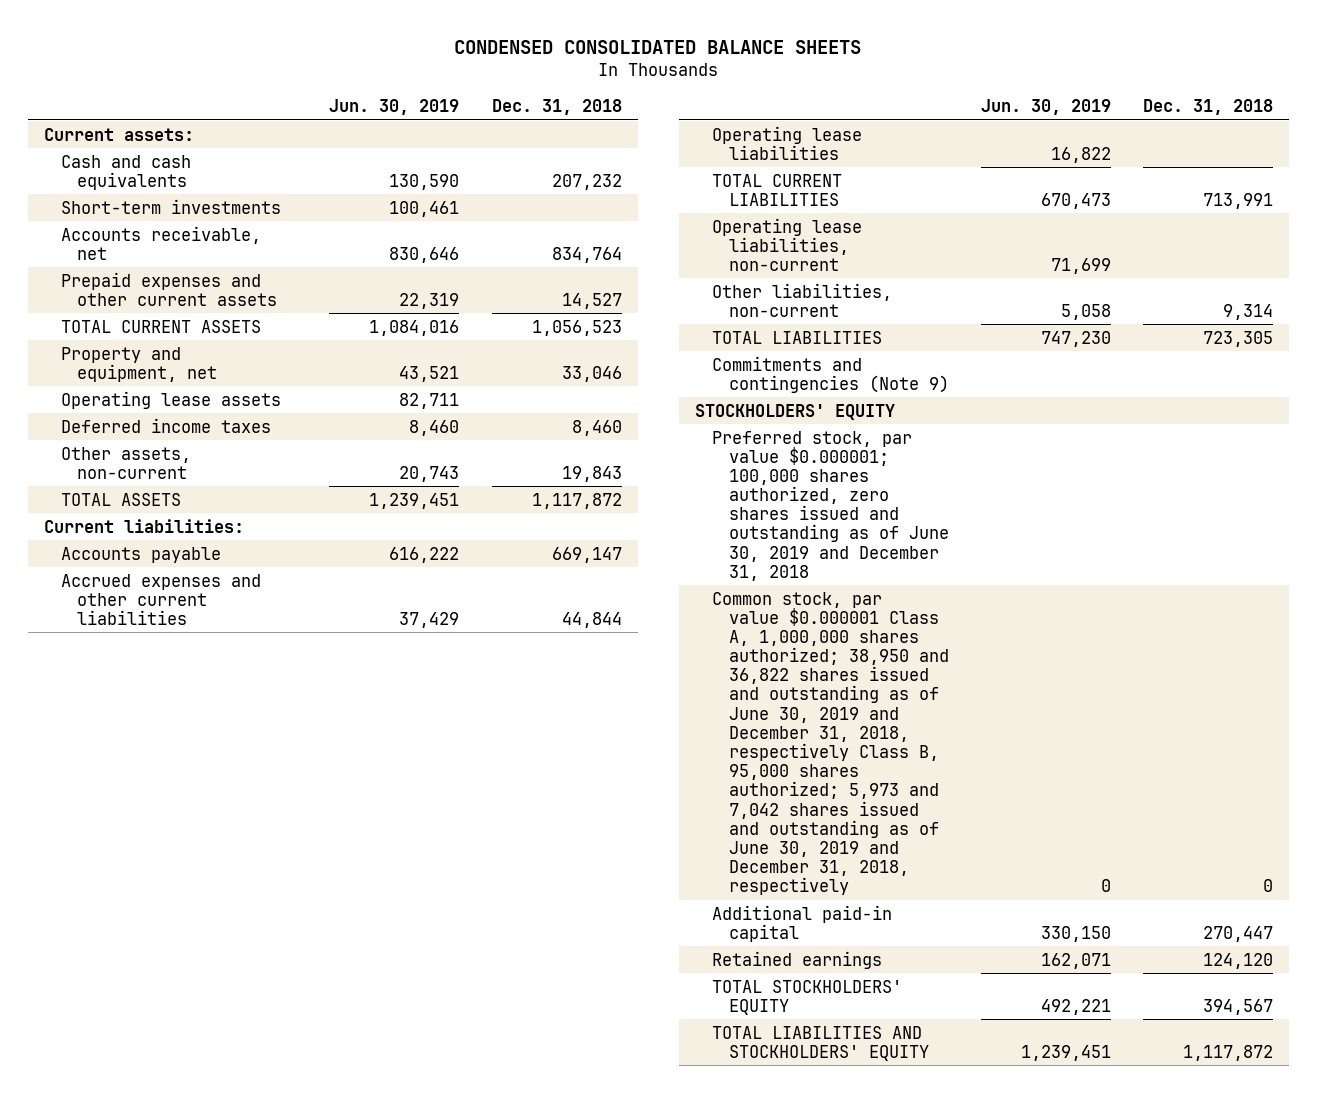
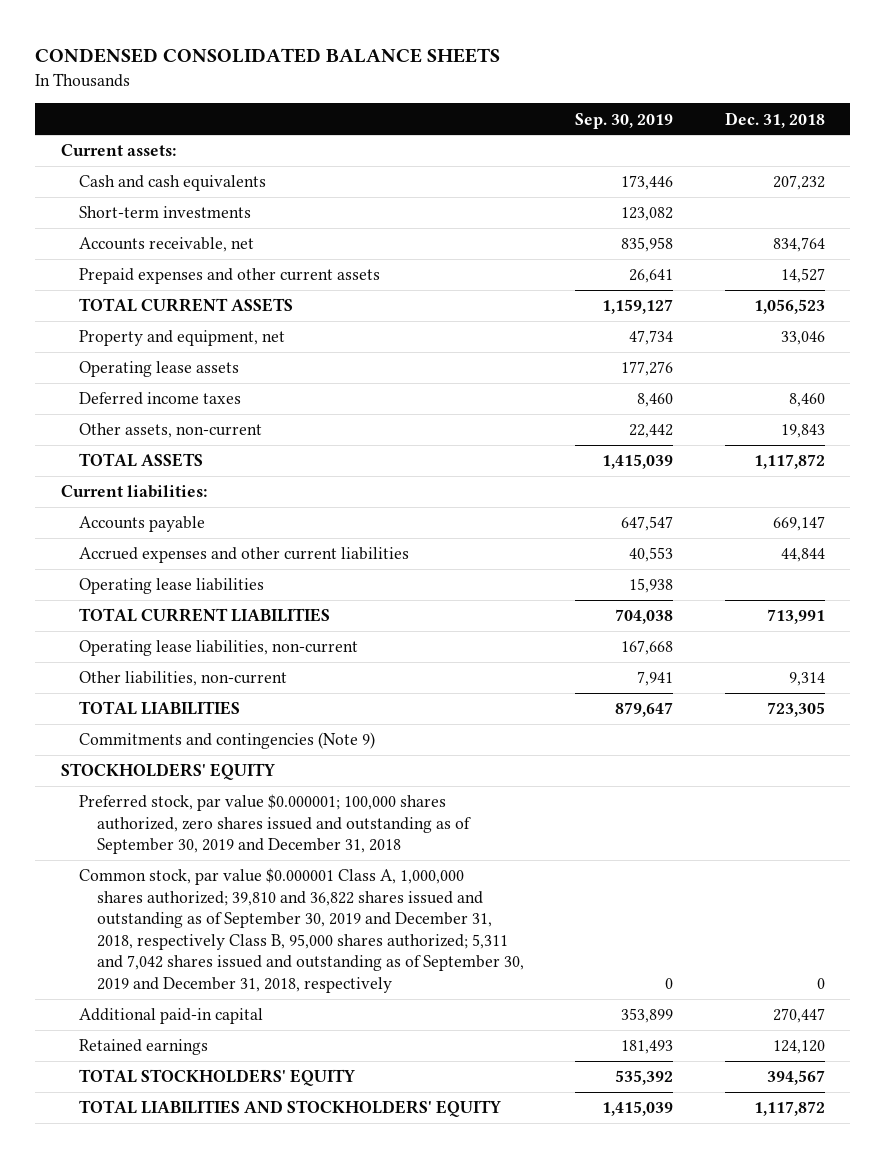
[329,99,460,116] Jun. 30, 2019 -> none
none -> [575,112,674,129] Sep. 30, 2019
[711,430,949,581] Preferred stock, par value $0.000001; 100,000 shares authorized, zero shares issued and outstanding as of June 30, 2019 and December 31, 2018 -> [79,794,472,855] Preferred stock, par value $0.000001; 100,000 shares authorized, zero shares issued and outstanding as of September 30, 2019 and December 31, 2018
[711,591,949,896] Common stock, par value $0.000001 Class A, 1,000,000 shares authorized; 38,950 and 36,822 shares issued and outstanding as of June 30, 2019 and December 31, 2018, respectively Class B, 95,000 shares authorized; 5,973 and 7,042 shares issued and outstanding as of June 30, 2019 and December 31, 2018, respectively -> [79,868,525,993] Common stock, par value $0.000001 Class A, 1,000,000 shares authorized; 39,810 and 36,822 shares issued and outstanding as of September 30, 2019 and December 31, 2018, respectively Class B, 95,000 shares authorized; 5,311 and 7,042 shares issued and outstanding as of September 30, 2019 and December 31, 2018, respectively

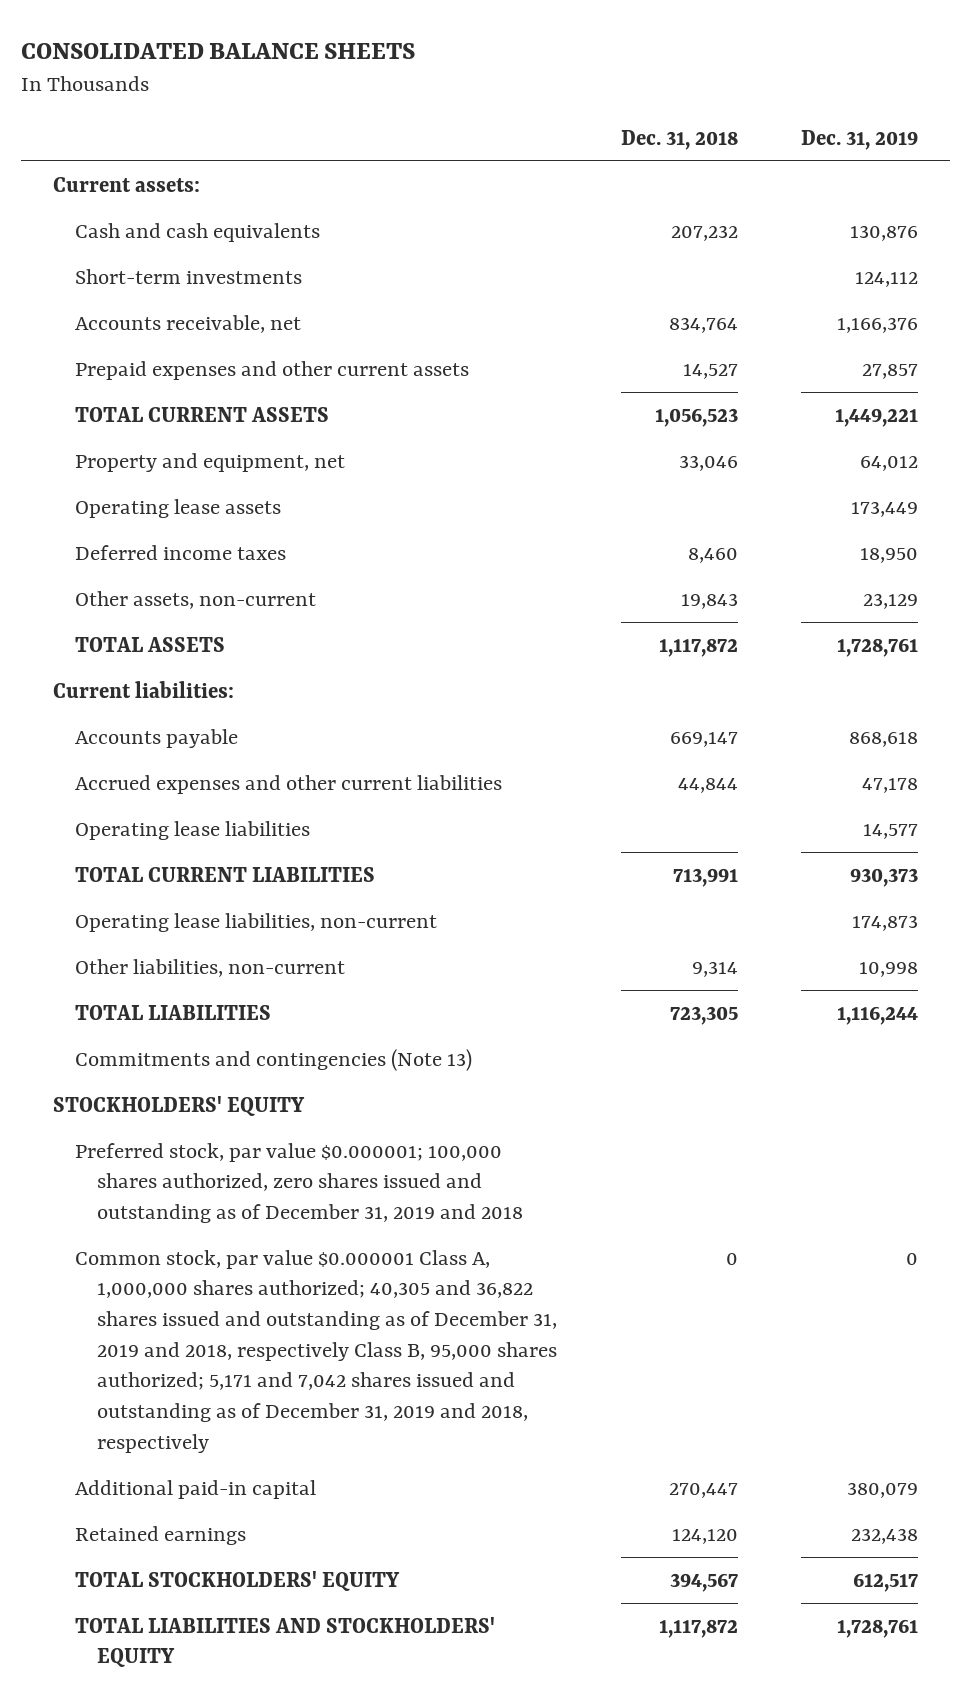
[35,48,501,64] CONDENSED CONSOLIDATED BALANCE SHEETS -> [21,42,416,59] CONSOLIDATED BALANCE SHEETS
[575,112,674,129] Sep. 30, 2019 -> none
none -> [801,129,919,150] Dec. 31, 2019
[79,732,376,750] Commitments and contingencies (Note 9) -> [75,1048,473,1071] Commitments and contingencies (Note 13)
[79,794,472,855] Preferred stock, par value $0.000001; 100,000 shares authorized, zero shares issued and outstanding as of September 30, 2019 and December 31, 2018 -> [75,1142,523,1224] Preferred stock, par value $0.000001; 100,000 shares authorized, zero shares issued and outstanding as of December 31, 2019 and 2018
[79,868,525,993] Common stock, par value $0.000001 Class A, 1,000,000 shares authorized; 39,810 and 36,822 shares issued and outstanding as of September 30, 2019 and December 31, 2018, respectively Class B, 95,000 shares authorized; 5,311 and 7,042 shares issued and outstanding as of September 30, 2019 and December 31, 2018, respectively -> [75,1249,557,1453] Common stock, par value $0.000001 Class A, 1,000,000 shares authorized; 40,305 and 36,822 shares issued and outstanding as of December 31, 2019 and 2018, respectively Class B, 95,000 shares authorized; 5,171 and 7,042 shares issued and outstanding as of December 31, 2019 and 2018, respectively

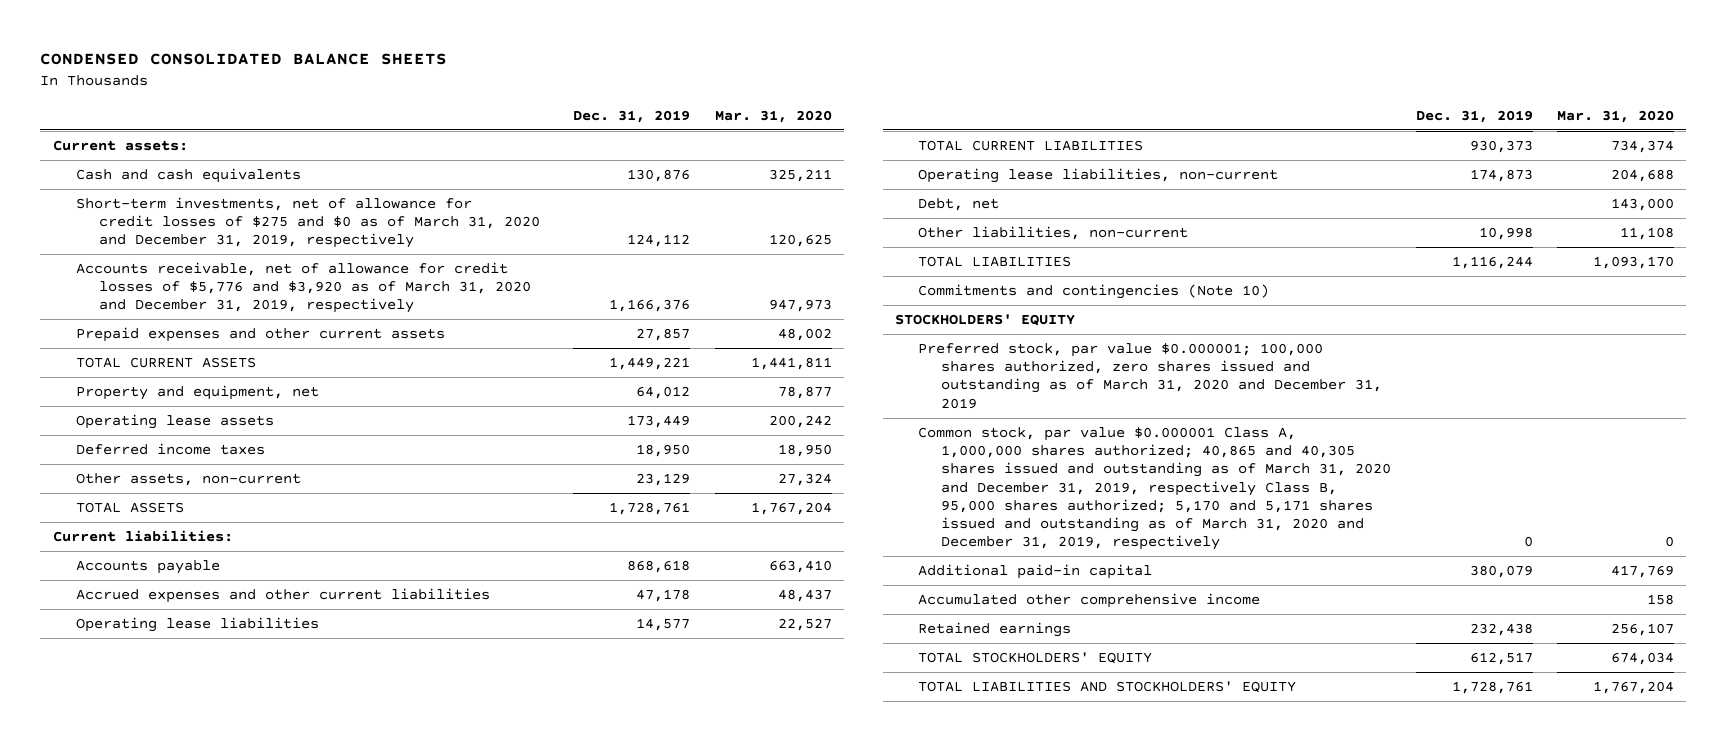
[21,42,416,59] CONSOLIDATED BALANCE SHEETS -> [40,53,448,66] CONDENSED CONSOLIDATED BALANCE SHEETS
[620,129,738,150] Dec. 31, 2018 -> none
none -> [714,109,832,123] Mar. 31, 2020
[75,268,303,284] Short-term investments -> [75,197,541,249] Short-term investments, net of allowance for credit losses of $275 and $0 as of March 31, 2020 and December 31, 2019, respectively
[75,314,302,333] Accounts receivable, net -> [75,262,532,314] Accounts receivable, net of allowance for credit losses of $5,776 and $3,920 as of March 31, 2020 and December 31, 2019, respectively
none -> [918,198,1000,212] Debt, net
[75,1048,473,1071] Commitments and contingencies (Note 13) -> [918,284,1270,300] Commitments and contingencies (Note 10)
[75,1142,523,1224] Preferred stock, par value $0.000001; 100,000 shares authorized, zero shares issued and outstanding as of December 31, 2019 and 2018 -> [918,343,1383,409] Preferred stock, par value $0.000001; 100,000 shares authorized, zero shares issued and outstanding as of March 31, 2020 and December 31, 2019
[75,1249,557,1453] Common stock, par value $0.000001 Class A, 1,000,000 shares authorized; 40,305 and 36,822 shares issued and outstanding as of December 31, 2019 and 2018, respectively Class B, 95,000 shares authorized; 5,171 and 7,042 shares issued and outstanding as of December 31, 2019 and 2018, respectively -> [918,427,1392,551] Common stock, par value $0.000001 Class A, 1,000,000 shares authorized; 40,865 and 40,305 shares issued and outstanding as of March 31, 2020 and December 31, 2019, respectively Class B, 95,000 shares authorized; 5,170 and 5,171 shares issued and outstanding as of March 31, 2020 and December 31, 2019, respectively
none -> [918,593,1261,609] Accumulated other comprehensive income

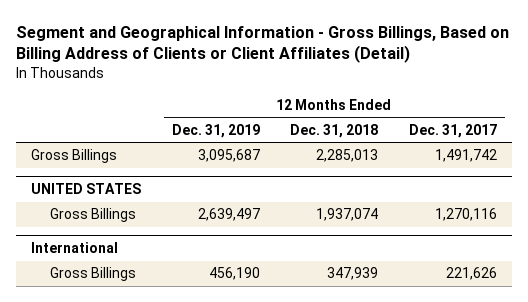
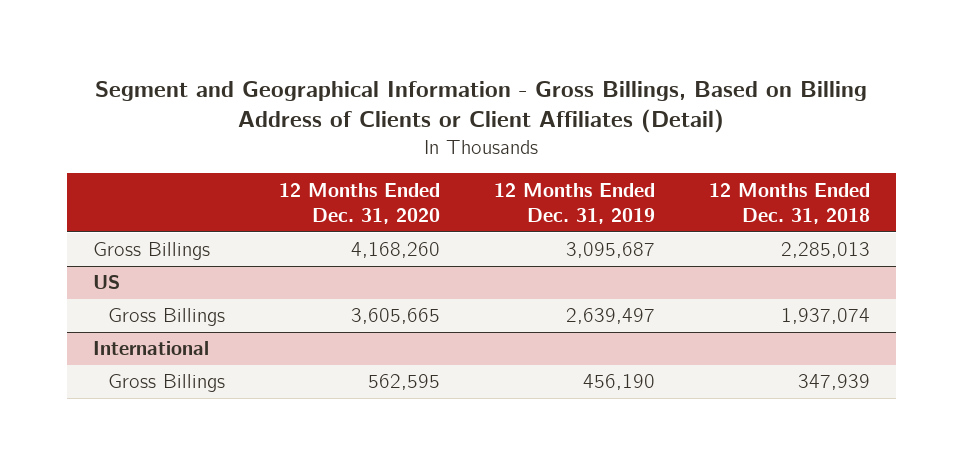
[408,123,497,138] Dec. 31, 2017 -> none
none -> [278,182,440,224] 12 Months Ended Dec. 31, 2020
[31,183,142,195] UNITED STATES -> [93,275,121,290] US

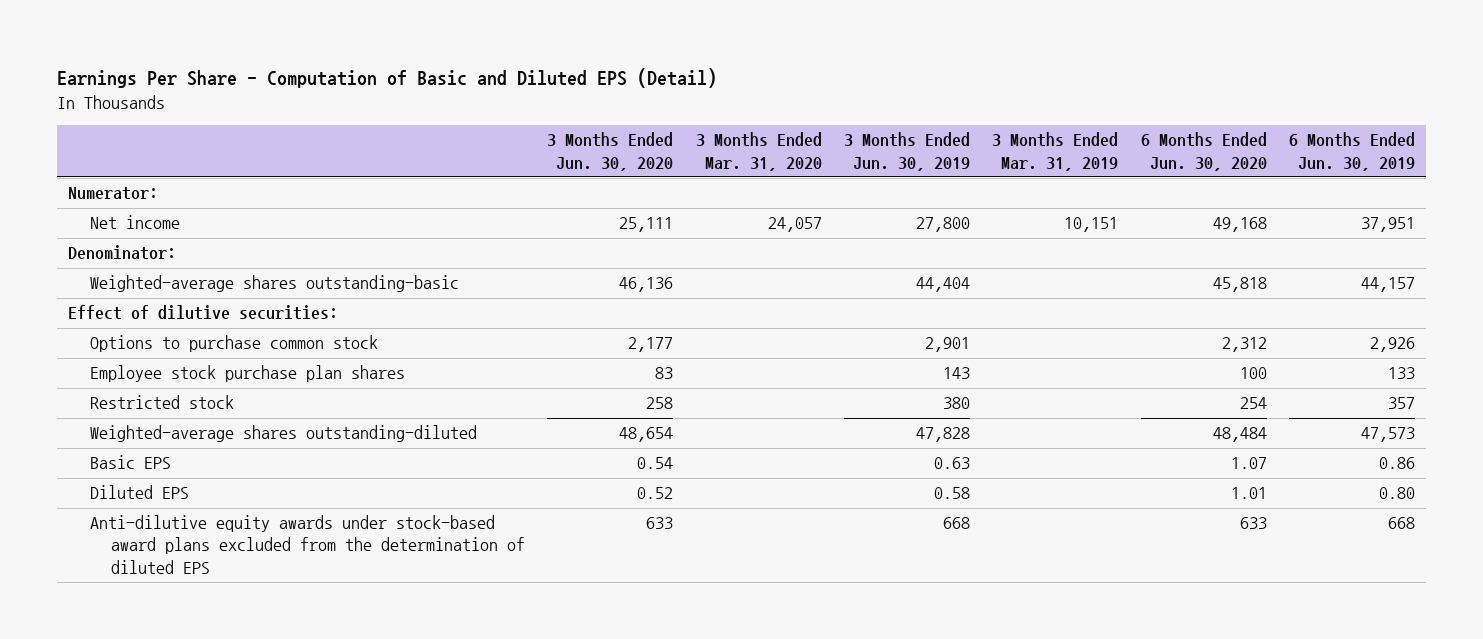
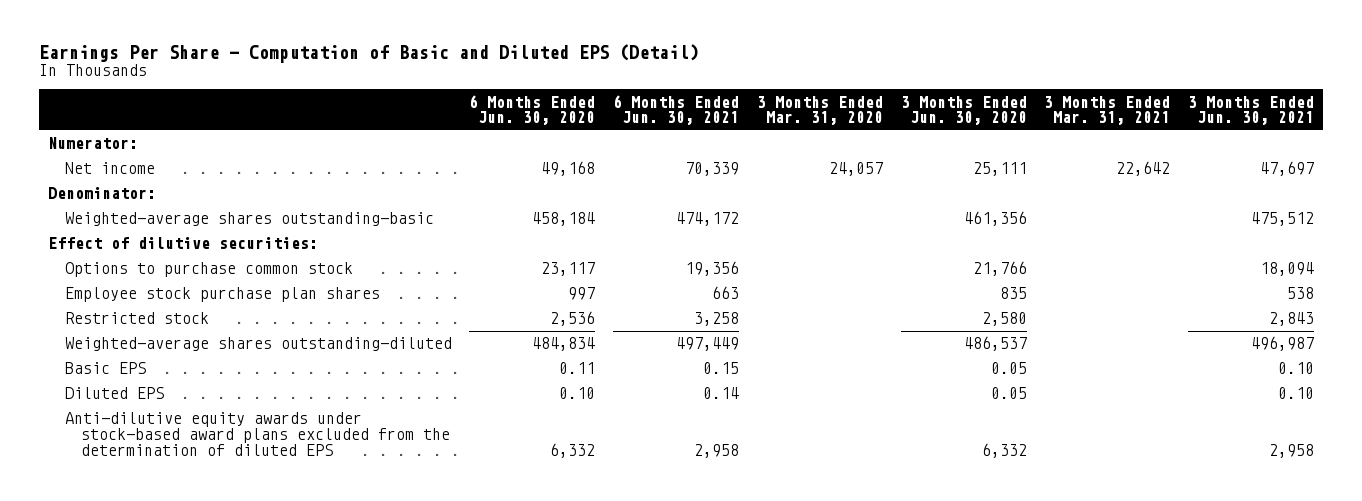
[843,132,970,171] 3 Months Ended Jun. 30, 2019 -> none
[992,132,1119,171] 3 Months Ended Mar. 31, 2019 -> none
[1288,132,1415,171] 6 Months Ended Jun. 30, 2019 -> none
none -> [613,94,740,126] 6 Months Ended Jun. 30, 2021
none -> [1044,95,1171,126] 3 Months Ended Mar. 31, 2021
none -> [1188,95,1315,126] 3 Months Ended Jun. 30, 2021
[619,277,674,293] 46,136 -> [963,211,1027,227] 461,356
[1212,277,1267,293] 45,818 -> [532,212,596,227] 458,184
[628,337,674,353] 2,177 -> [972,261,1027,277] 21,766
[1221,337,1267,353] 2,312 -> [541,262,596,277] 23,117
[655,367,674,380] 83 -> [999,287,1027,300] 835
[1239,367,1267,380] 100 -> [568,287,596,301] 997
[646,397,674,410] 258 -> [981,312,1027,327] 2,580
[1239,397,1267,410] 254 -> [550,311,596,327] 2,536
[619,427,674,443] 48,654 -> [963,336,1027,352] 486,537
[1212,427,1267,443] 48,484 -> [532,337,596,352] 484,834
[637,457,674,470] 0.54 -> [990,362,1027,375] 0.05
[1230,457,1267,470] 1.07 -> [559,362,596,375] 0.11
[637,487,674,500] 0.52 -> [990,387,1027,400] 0.05
[1230,487,1267,500] 1.01 -> [559,387,596,400] 0.10
[646,517,674,530] 633 -> [981,442,1027,458] 6,332
[1239,517,1267,530] 633 -> [550,442,596,458] 6,332

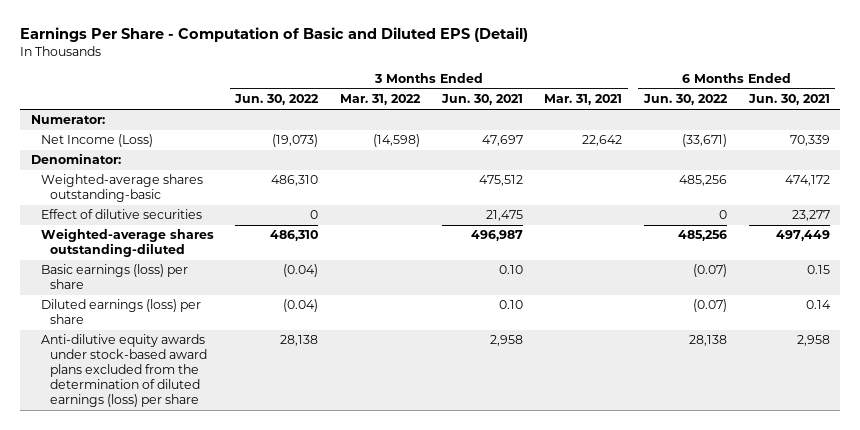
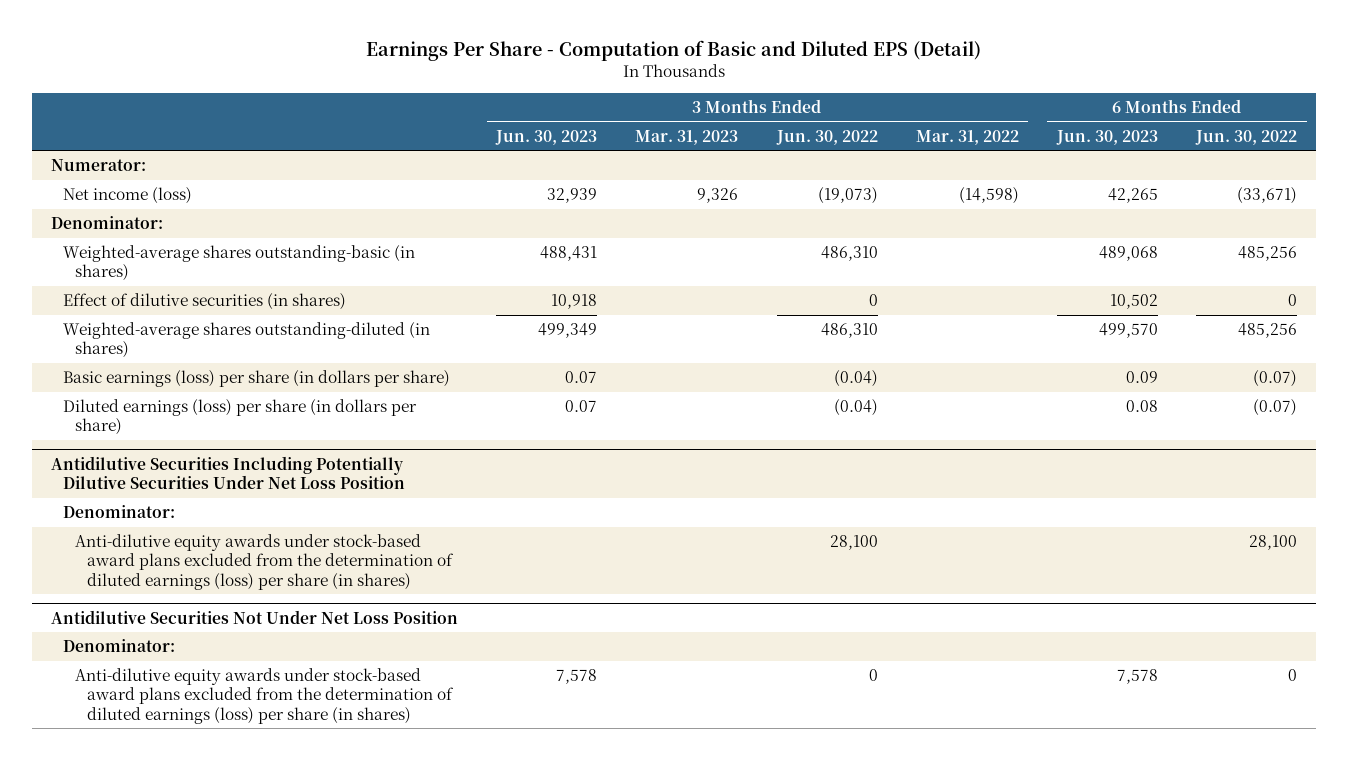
[440,94,523,106] Jun. 30, 2021 -> none
[544,94,623,106] Mar. 31, 2021 -> none
[747,94,830,106] Jun. 30, 2021 -> none
none -> [495,129,598,145] Jun. 30, 2023
none -> [635,129,739,145] Mar. 31, 2023
none -> [1055,129,1158,145] Jun. 30, 2023
[40,134,153,148] Net Income (Loss) -> [63,187,193,205] Net income (loss)
[40,174,203,203] Weighted-average shares outstanding-basic -> [63,245,416,282] Weighted-average shares outstanding-basic (in shares)
[40,209,202,220] Effect of dilutive securities -> [63,293,347,311] Effect of dilutive securities (in shares)
[40,228,214,258] Weighted-average shares outstanding-diluted -> [63,322,431,359] Weighted-average shares outstanding-diluted (in shares)
[40,264,188,290] Basic earnings (loss) per share -> [63,370,451,388] Basic earnings (loss) per share (in dollars per share)
[40,299,201,325] Diluted earnings (loss) per share -> [63,399,418,436] Diluted earnings (loss) per share (in dollars per share)
none -> [50,455,406,490] Antidilutive Securities Including Potentially Dilutive Securities Under Net Loss Position
none -> [63,505,176,519] Denominator:
[40,334,208,408] Anti-dilutive equity awards under stock-based award plans excluded from the determination of diluted earnings (loss) per share -> [75,534,455,590] Anti-dilutive equity awards under stock-based award plans excluded from the determination of diluted earnings (loss) per share (in shares)
[280,335,319,347] 28,138 -> [829,535,878,551] 28,100
[688,335,727,347] 28,138 -> [1249,535,1298,551] 28,100
none -> [50,609,458,624] Antidilutive Securities Not Under Net Loss Position
none -> [63,639,176,653] Denominator:
none -> [75,668,455,724] Anti-dilutive equity awards under stock-based award plans excluded from the determination of diluted earnings (loss) per share (in shares)

